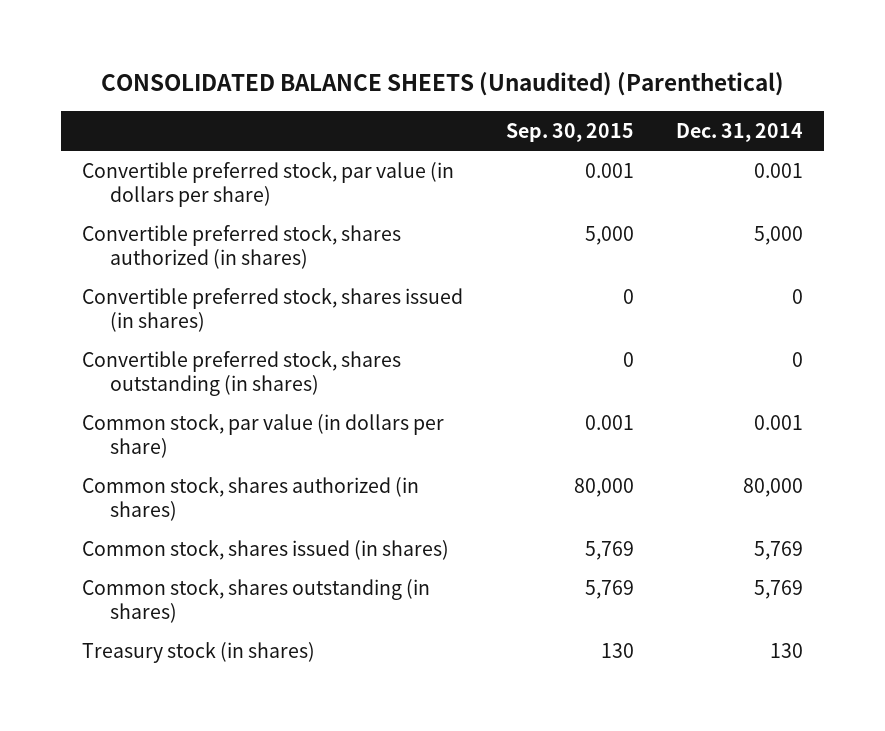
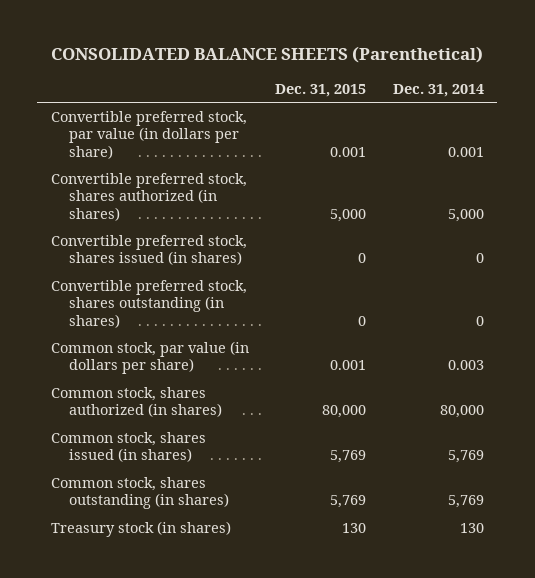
[100,72,784,97] CONSOLIDATED BALANCE SHEETS (Unaudited) (Parenthetical) -> [51,46,484,64] CONSOLIDATED BALANCE SHEETS (Parenthetical)
[505,122,634,142] Sep. 30, 2015 -> none
none -> [275,83,367,97] Dec. 31, 2015
[754,414,804,430] 0.001 -> [448,360,485,371] 0.003

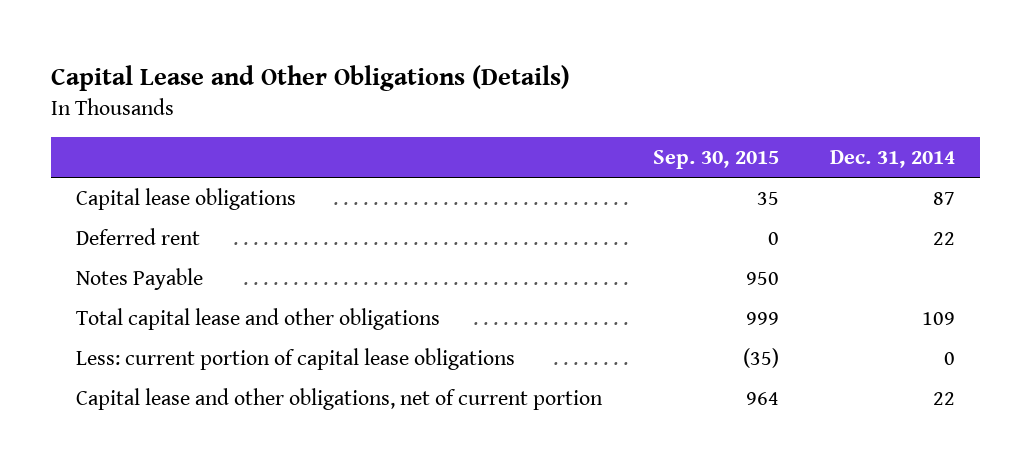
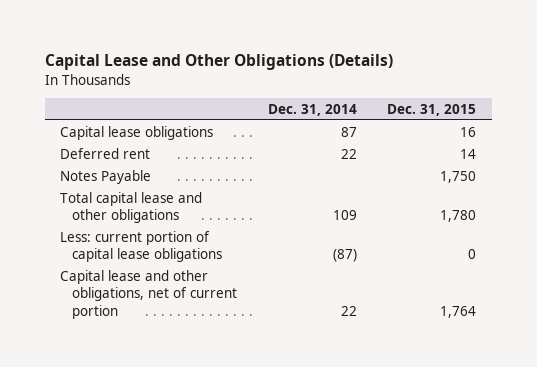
[653,149,780,169] Sep. 30, 2015 -> none
none -> [387,103,477,116] Dec. 31, 2015
[944,352,956,366] 0 -> [332,249,357,263] (87)

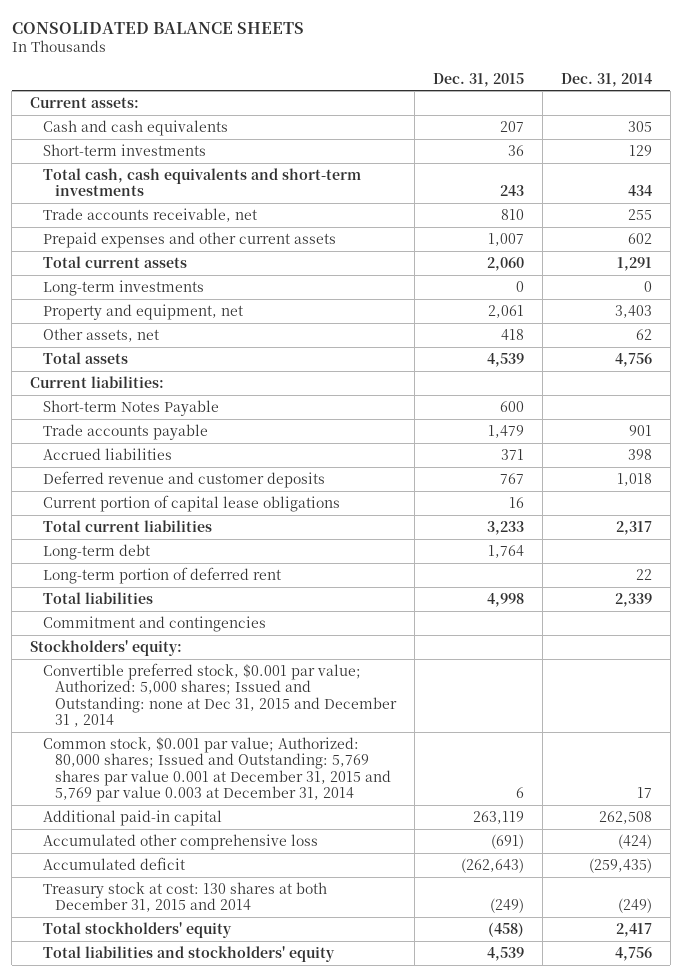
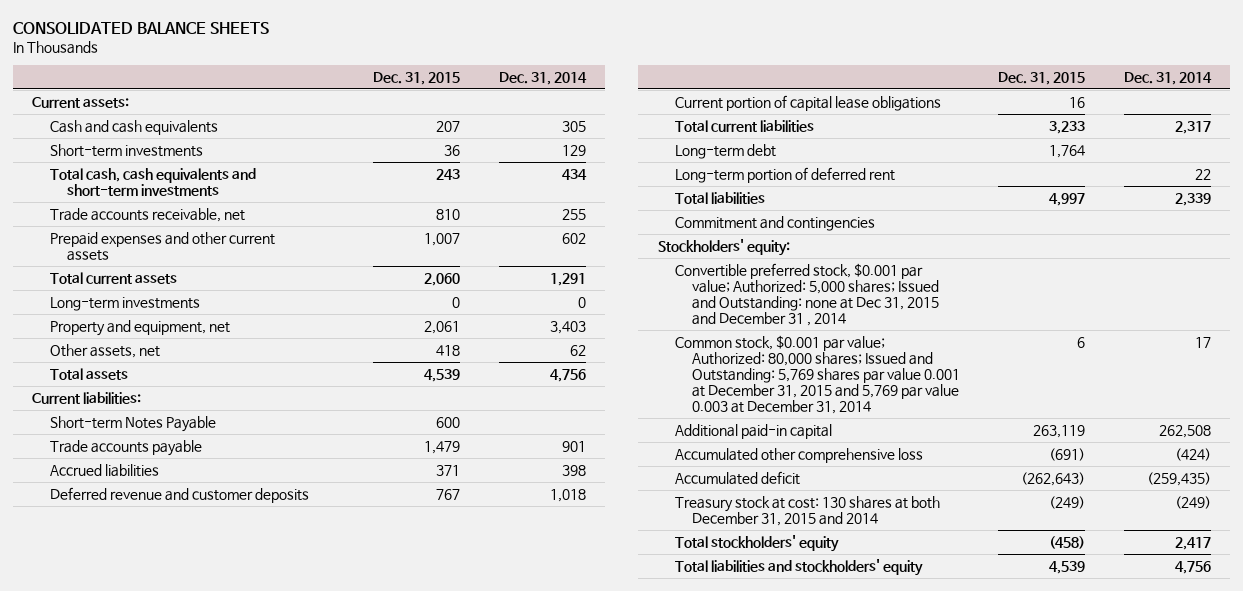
[486,593,524,608] 4,998 -> [1049,192,1086,206] 4,997

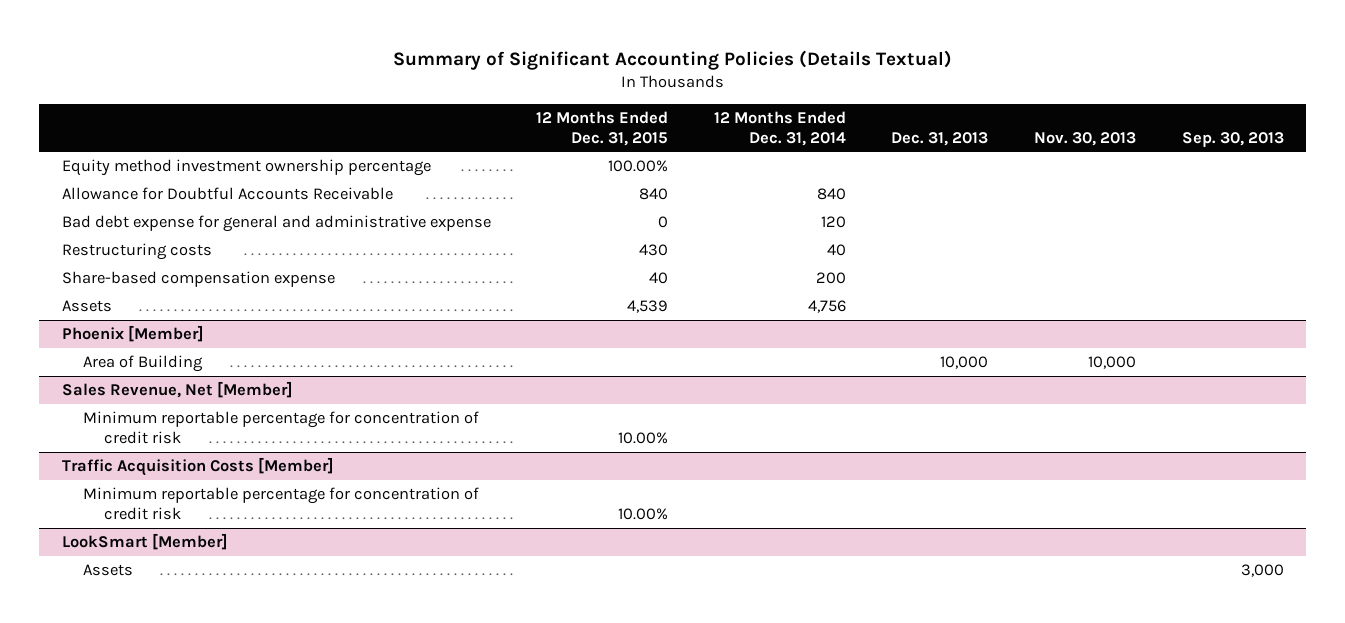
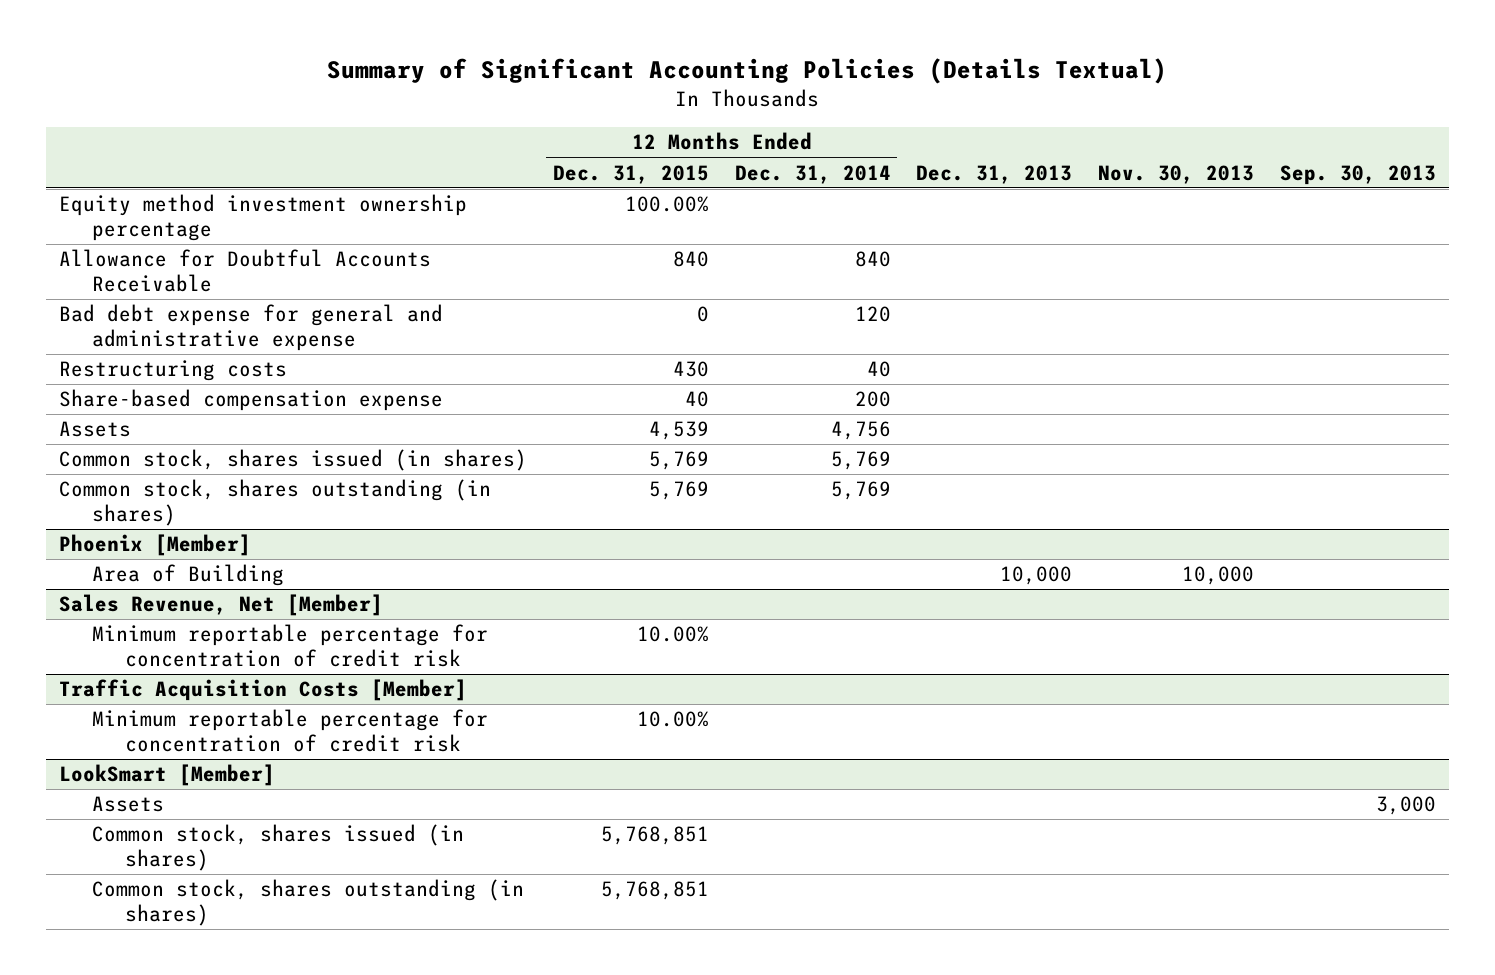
none -> [58,449,527,472] Common stock, shares issued (in shares)
none -> [58,479,491,527] Common stock, shares outstanding (in shares)
none -> [91,824,464,872] Common stock, shares issued (in shares)
none -> [91,879,524,927] Common stock, shares outstanding (in shares)

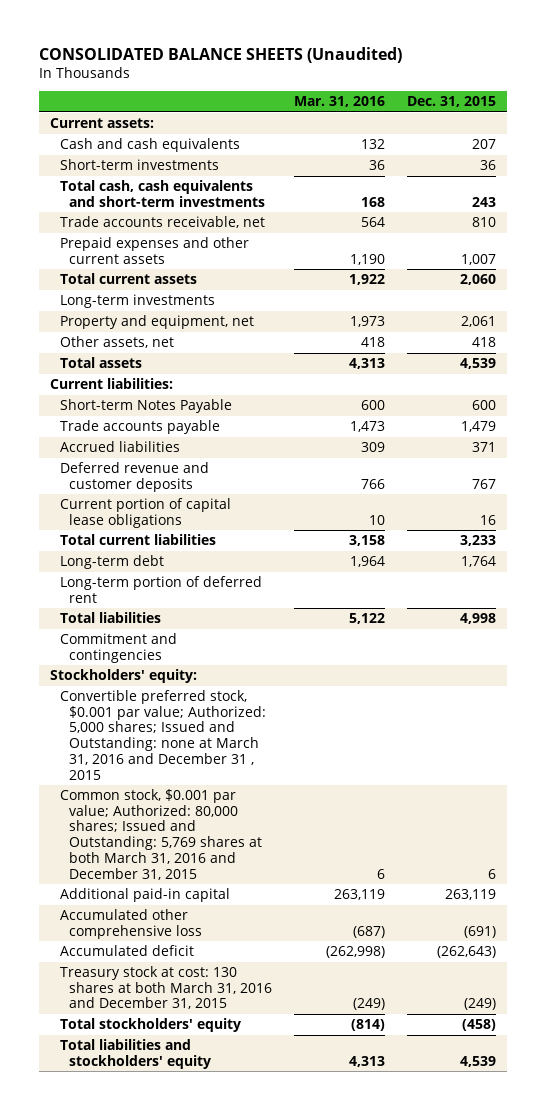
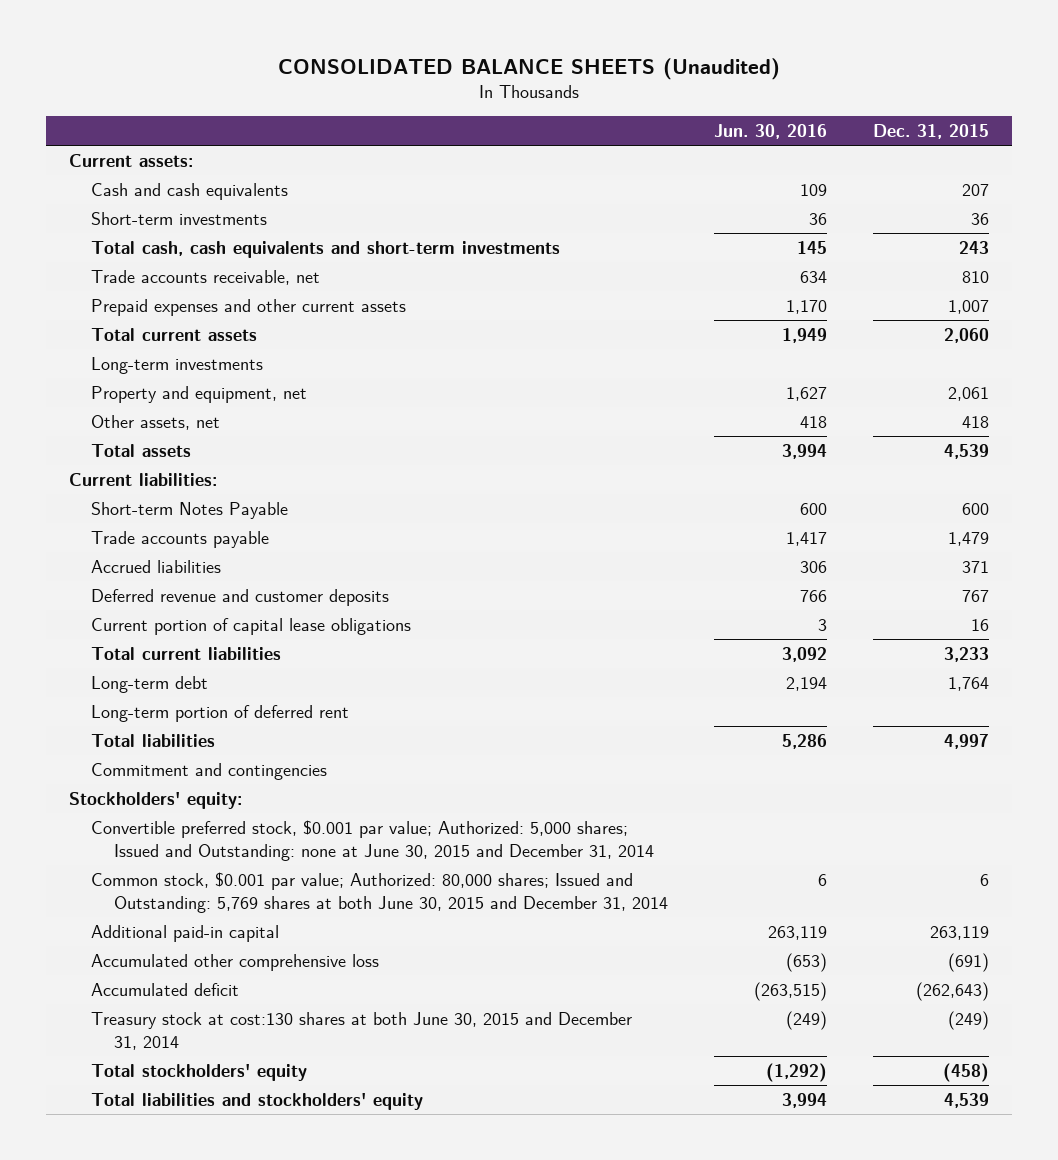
[294,96,386,108] Mar. 31, 2016 -> none
none -> [713,124,827,140] Jun. 30, 2016
[460,613,497,625] 4,998 -> [944,733,990,749] 4,997
[59,690,267,780] Convertible preferred stock, $0.001 par value; Authorized: 5,000 shares; Issued and Outstanding: none at March 31, 2016 and December 31 , 2015 -> [91,819,654,861] Convertible preferred stock, $0.001 par value; Authorized: 5,000 shares; Issued and Outstanding: none at June 30, 2015 and December 31, 2014
[59,789,263,880] Common stock, $0.001 par value; Authorized: 80,000 shares; Issued and Outstanding: 5,769 shares at both March 31, 2016 and December 31, 2015 -> [91,871,668,913] Common stock, $0.001 par value; Authorized: 80,000 shares; Issued and Outstanding: 5,769 shares at both June 30, 2015 and December 31, 2014
[59,966,273,1010] Treasury stock at cost: 130 shares at both March 31, 2016 and December 31, 2015 -> [91,1011,633,1050] Treasury stock at cost:130 shares at both June 30, 2015 and December 31, 2014

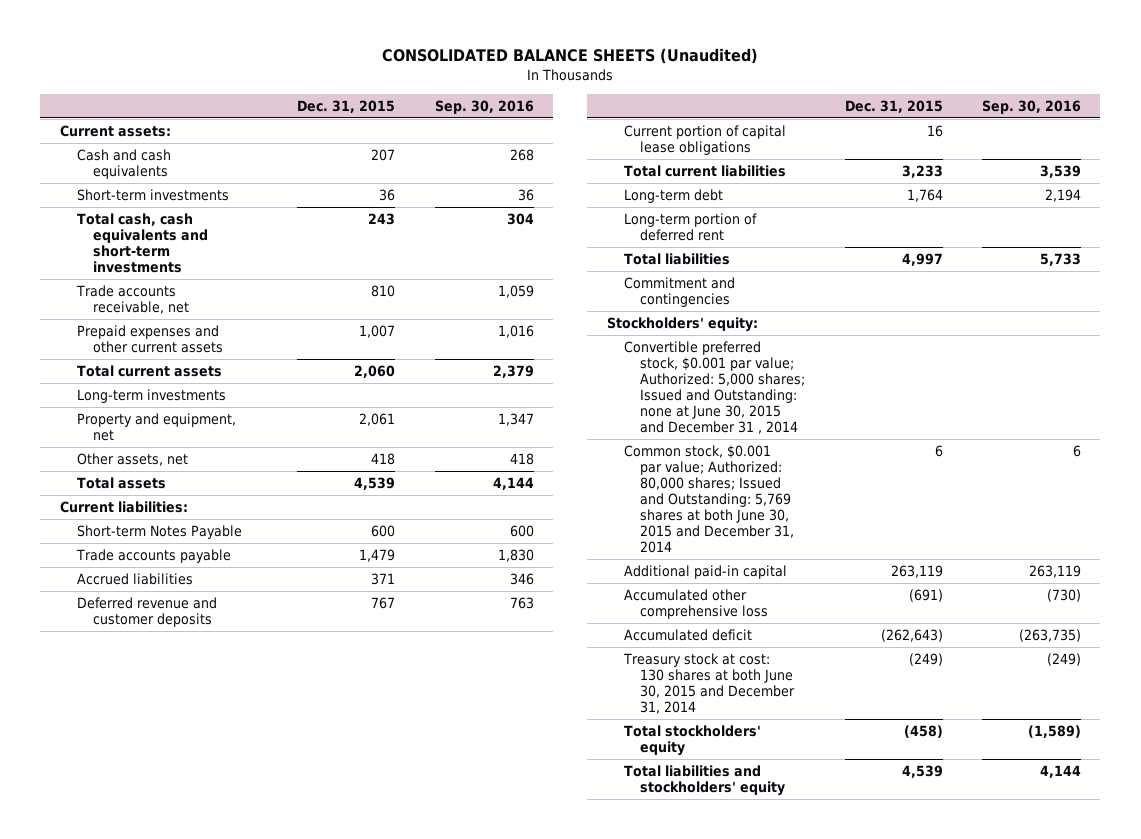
[713,124,827,140] Jun. 30, 2016 -> none
none -> [434,99,534,114] Sep. 30, 2016
[91,819,654,861] Convertible preferred stock, $0.001 par value; Authorized: 5,000 shares; Issued and Outstanding: none at June 30, 2015 and December 31, 2014 -> [623,341,806,435] Convertible preferred stock, $0.001 par value; Authorized: 5,000 shares; Issued and Outstanding: none at June 30, 2015 and December 31 , 2014
[91,1011,633,1050] Treasury stock at cost:130 shares at both June 30, 2015 and December 31, 2014 -> [622,653,796,715] Treasury stock at cost: 130 shares at both June 30, 2015 and December 31, 2014

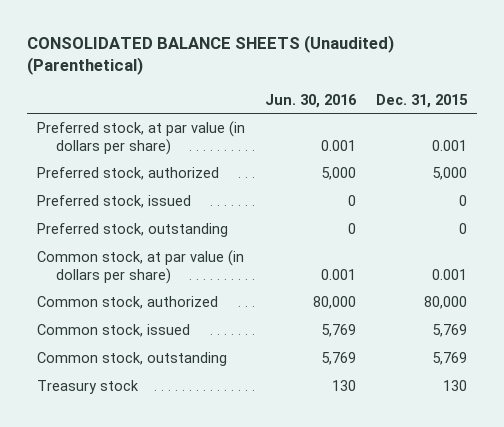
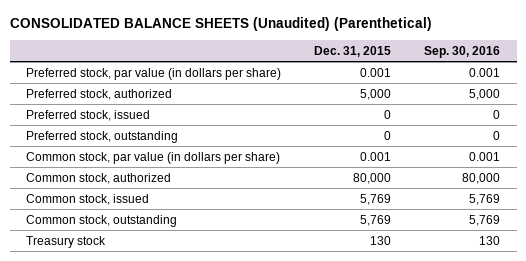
[264,93,357,108] Jun. 30, 2016 -> none
none -> [424,45,501,58] Sep. 30, 2016
[36,120,245,155] Preferred stock, at par value (in dollars per share) -> [26,67,282,80] Preferred stock, par value (in dollars per share)
[36,249,244,284] Common stock, at par value (in dollars per share) -> [26,151,281,164] Common stock, par value (in dollars per share)

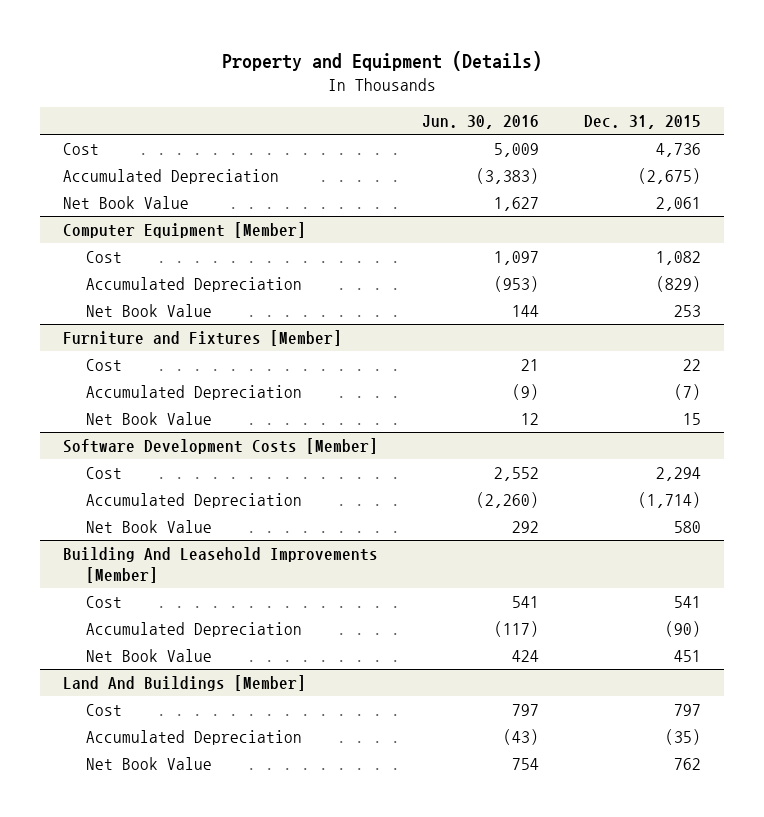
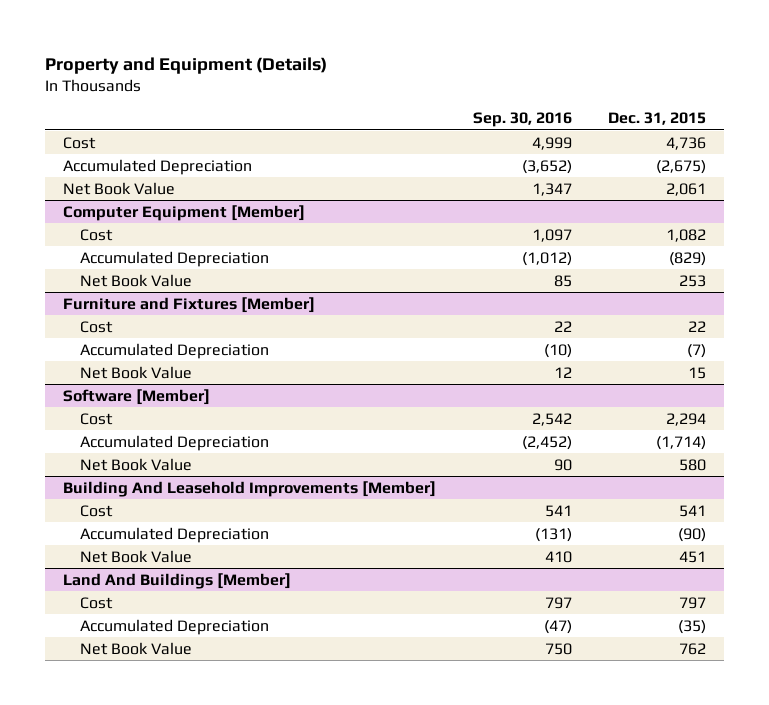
[422,115,540,130] Jun. 30, 2016 -> none
none -> [472,112,572,128] Sep. 30, 2016
[62,438,378,455] Software Development Costs [Member] -> [63,388,211,405] Software [Member]

